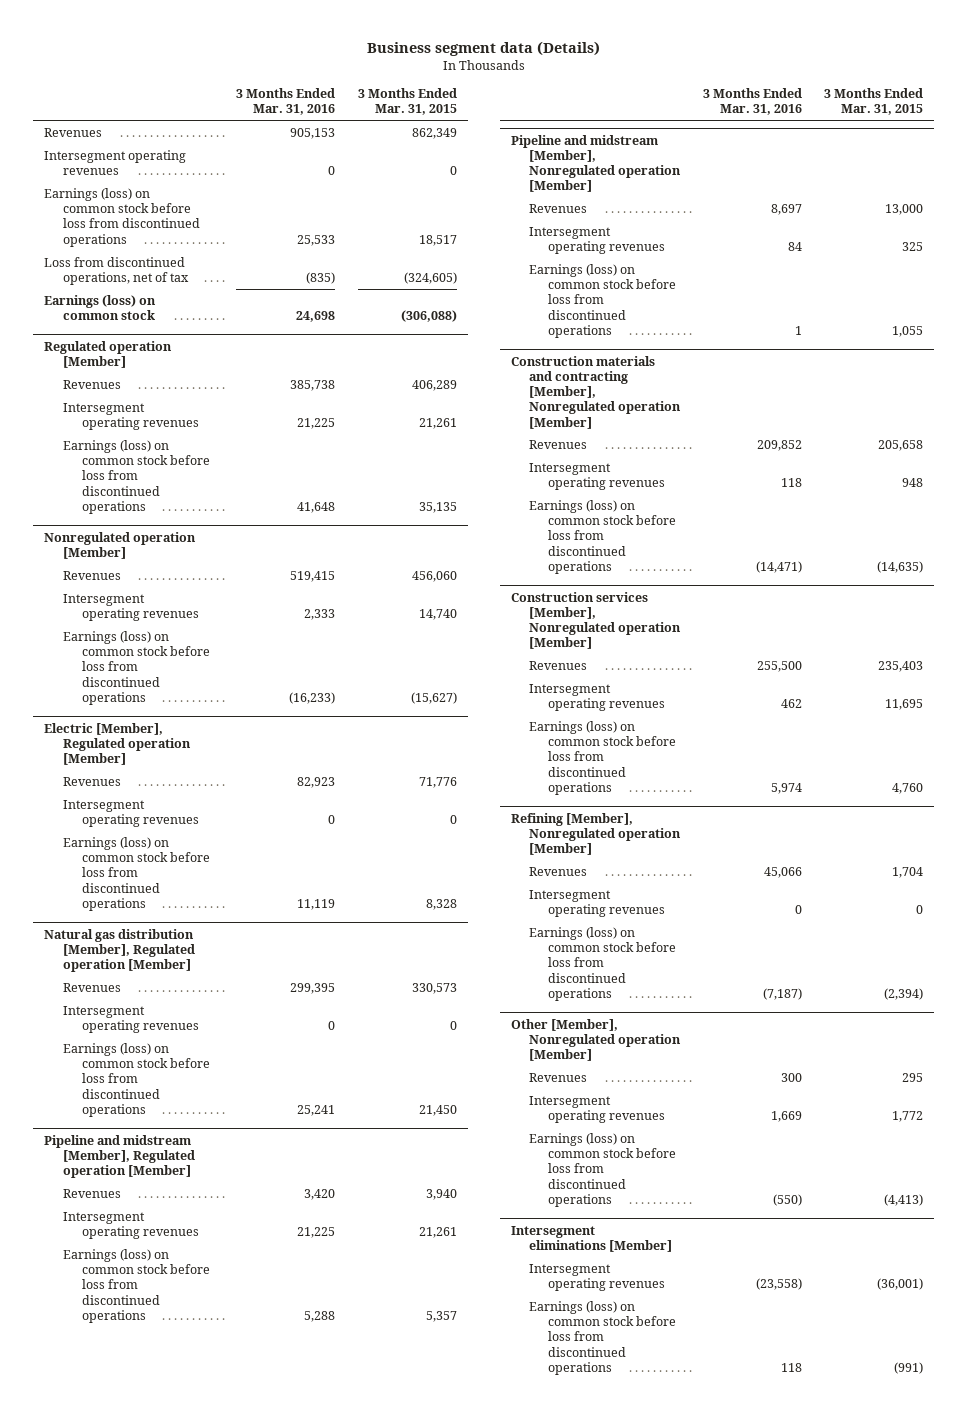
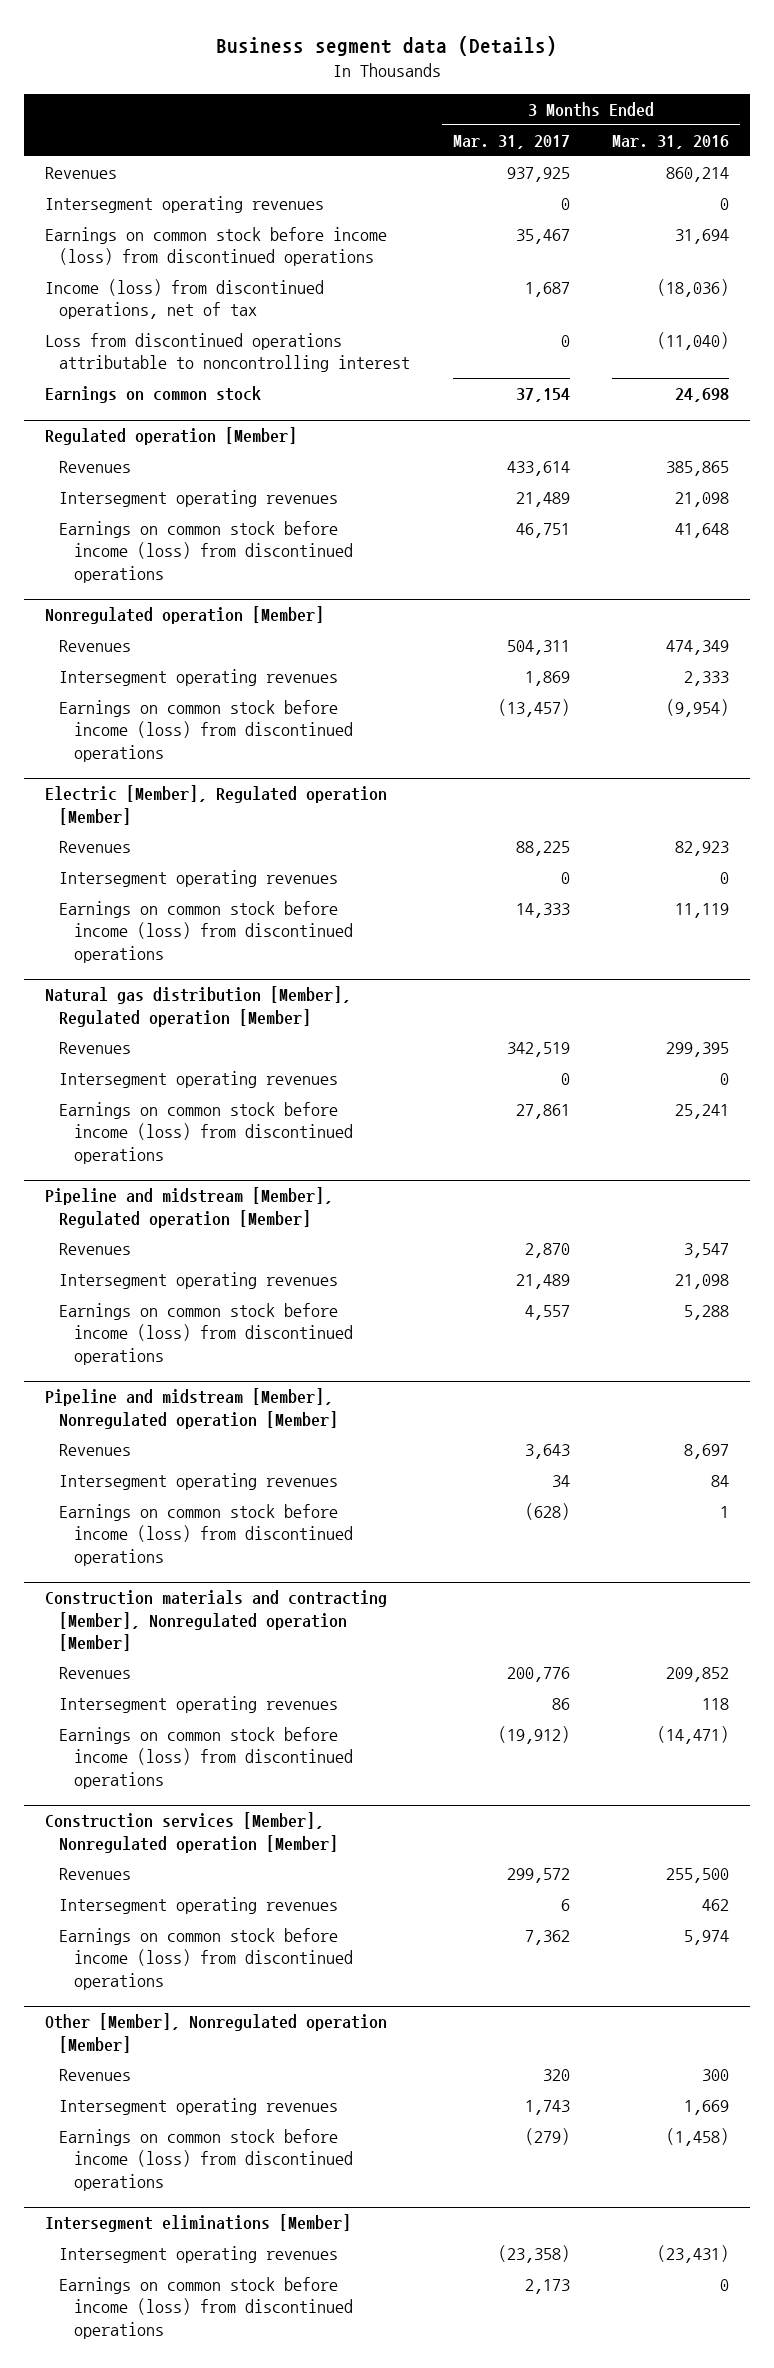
[357,88,457,116] 3 Months Ended Mar. 31, 2015 -> none
none -> [452,135,570,150] Mar. 31, 2017
[290,127,336,139] 905,153 -> [666,167,730,183] 860,214
[44,187,201,247] Earnings (loss) on common stock before loss from discontinued operations -> [44,227,387,267] Earnings on common stock before income (loss) from discontinued operations
[297,234,336,246] 25,533 -> [675,229,730,245] 31,694
[44,256,190,286] Loss from discontinued operations, net of tax -> [44,279,324,320] Income (loss) from discontinued operations, net of tax
[306,272,336,285] (835) -> [657,279,730,298] (18,036)
none -> [44,333,411,373] Loss from discontinued operations attributable to noncontrolling interest
[44,294,157,321] Earnings (loss) on common stock -> [44,386,261,404] Earnings on common stock
[290,379,336,391] 385,738 -> [666,461,730,477] 385,865
[297,418,336,430] 21,225 -> [675,492,730,508] 21,098
[63,439,210,514] Earnings (loss) on common stock before loss from discontinued operations -> [59,521,353,583] Earnings on common stock before income (loss) from discontinued operations
[290,570,336,582] 519,415 -> [666,640,730,656] 474,349
[63,630,210,705] Earnings (loss) on common stock before loss from discontinued operations -> [59,700,353,762] Earnings on common stock before income (loss) from discontinued operations
[289,691,336,704] (16,233) -> [666,699,730,718] (9,954)
[63,836,210,911] Earnings (loss) on common stock before loss from discontinued operations -> [59,901,353,963] Earnings on common stock before income (loss) from discontinued operations
[63,1042,210,1117] Earnings (loss) on common stock before loss from discontinued operations -> [59,1102,353,1164] Earnings on common stock before income (loss) from discontinued operations
[304,1188,336,1200] 3,420 -> [684,1243,730,1259] 3,547
[297,1227,336,1239] 21,225 -> [675,1274,730,1290] 21,098
[63,1248,210,1323] Earnings (loss) on common stock before loss from discontinued operations -> [59,1303,353,1365] Earnings on common stock before income (loss) from discontinued operations
[529,263,676,338] Earnings (loss) on common stock before loss from discontinued operations -> [59,1504,353,1566] Earnings on common stock before income (loss) from discontinued operations
[529,499,676,574] Earnings (loss) on common stock before loss from discontinued operations -> [59,1727,353,1789] Earnings on common stock before income (loss) from discontinued operations
[510,812,682,856] Refining [Member], Nonregulated operation [Member] -> none
[529,866,588,876] Revenues -> none
[529,889,665,918] Intersegment operating revenues -> none
[529,926,676,1001] Earnings (loss) on common stock before loss from discontinued operations -> none
[529,720,676,795] Earnings (loss) on common stock before loss from discontinued operations -> [59,1928,353,1990] Earnings on common stock before income (loss) from discontinued operations
[529,1132,676,1207] Earnings (loss) on common stock before loss from discontinued operations -> [59,2129,353,2191] Earnings on common stock before income (loss) from discontinued operations
[772,1193,802,1206] (550) -> [666,2128,730,2147] (1,458)
[755,1278,802,1291] (23,558) -> [657,2245,730,2264] (23,431)
[529,1300,676,1375] Earnings (loss) on common stock before loss from discontinued operations -> [59,2277,353,2339] Earnings on common stock before income (loss) from discontinued operations
[780,1362,802,1372] 118 -> [720,2279,730,2292] 0

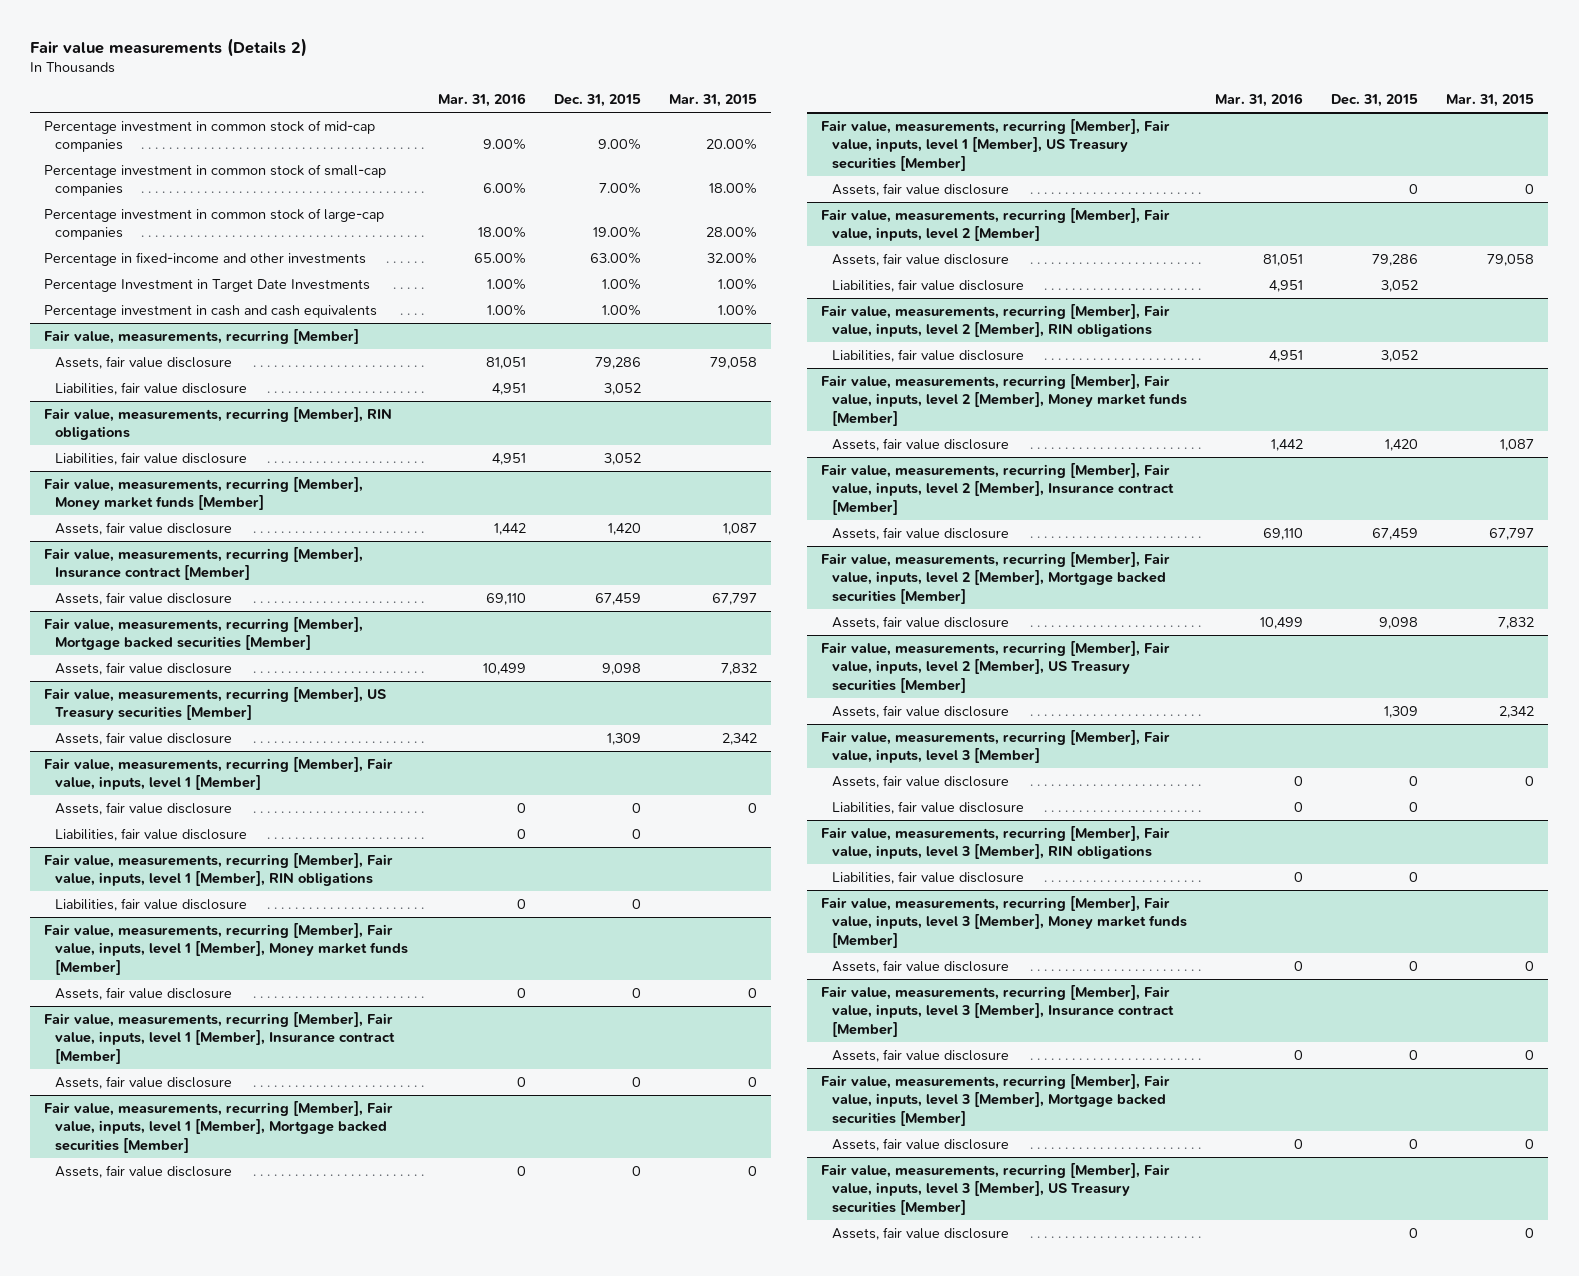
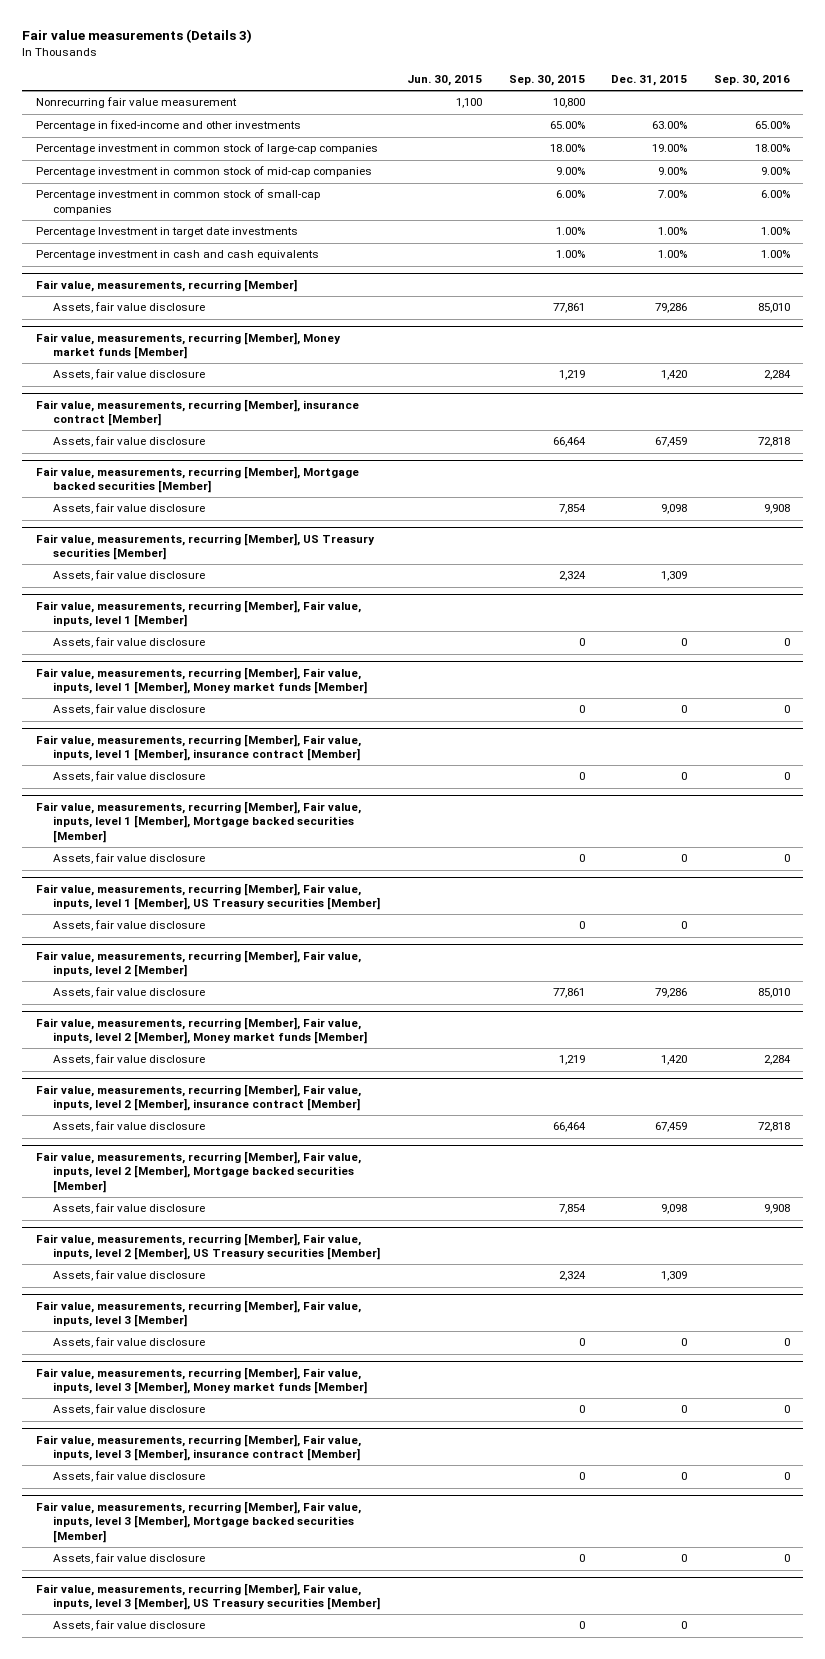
[30,37,308,57] Fair value measurements (Details 2) -> [22,29,253,44] Fair value measurements (Details 3)
[437,93,526,108] Mar. 31, 2016 -> none
[669,94,758,108] Mar. 31, 2015 -> none
none -> [406,74,482,86] Jun. 30, 2015
none -> [508,74,585,86] Sep. 30, 2015
none -> [713,74,790,86] Sep. 30, 2016
none -> [35,97,237,109] Nonrecurring fair value measurement
[44,251,367,266] Percentage in fixed-income and other investments -> [35,120,301,132] Percentage in fixed-income and other investments
[44,207,385,241] Percentage investment in common stock of large-cap companies -> [35,143,378,155] Percentage investment in common stock of large-cap companies
[44,278,371,292] Percentage Investment in Target Date Investments -> [35,227,298,238] Percentage Investment in target date investments
[54,381,247,395] Liabilities, fair value disclosure -> none
[44,406,393,441] Fair value, measurements, recurring [Member], RIN obligations -> none
[54,451,247,465] Liabilities, fair value disclosure -> none
[44,546,364,581] Fair value, measurements, recurring [Member], Insurance contract [Member] -> [35,398,359,427] Fair value, measurements, recurring [Member], insurance contract [Member]
[54,827,247,841] Liabilities, fair value disclosure -> none
[44,852,394,887] Fair value, measurements, recurring [Member], Fair value, inputs, level 1 [Member], RIN obligations -> none
[54,897,247,911] Liabilities, fair value disclosure -> none
[44,1011,395,1064] Fair value, measurements, recurring [Member], Fair value, inputs, level 1 [Member], Insurance contract [Member] -> [35,733,361,762] Fair value, measurements, recurring [Member], Fair value, inputs, level 1 [Member], insurance contract [Member]
[831,278,1024,292] Liabilities, fair value disclosure -> none
[821,303,1171,338] Fair value, measurements, recurring [Member], Fair value, inputs, level 2 [Member], RIN obligations -> none
[831,348,1024,362] Liabilities, fair value disclosure -> none
[821,462,1174,515] Fair value, measurements, recurring [Member], Fair value, inputs, level 2 [Member], Insurance contract [Member] -> [35,1083,361,1112] Fair value, measurements, recurring [Member], Fair value, inputs, level 2 [Member], insurance contract [Member]
[831,800,1024,814] Liabilities, fair value disclosure -> none
[821,825,1171,860] Fair value, measurements, recurring [Member], Fair value, inputs, level 3 [Member], RIN obligations -> none
[831,870,1024,884] Liabilities, fair value disclosure -> none
[821,984,1174,1037] Fair value, measurements, recurring [Member], Fair value, inputs, level 3 [Member], Insurance contract [Member] -> [35,1433,361,1462] Fair value, measurements, recurring [Member], Fair value, inputs, level 3 [Member], insurance contract [Member]

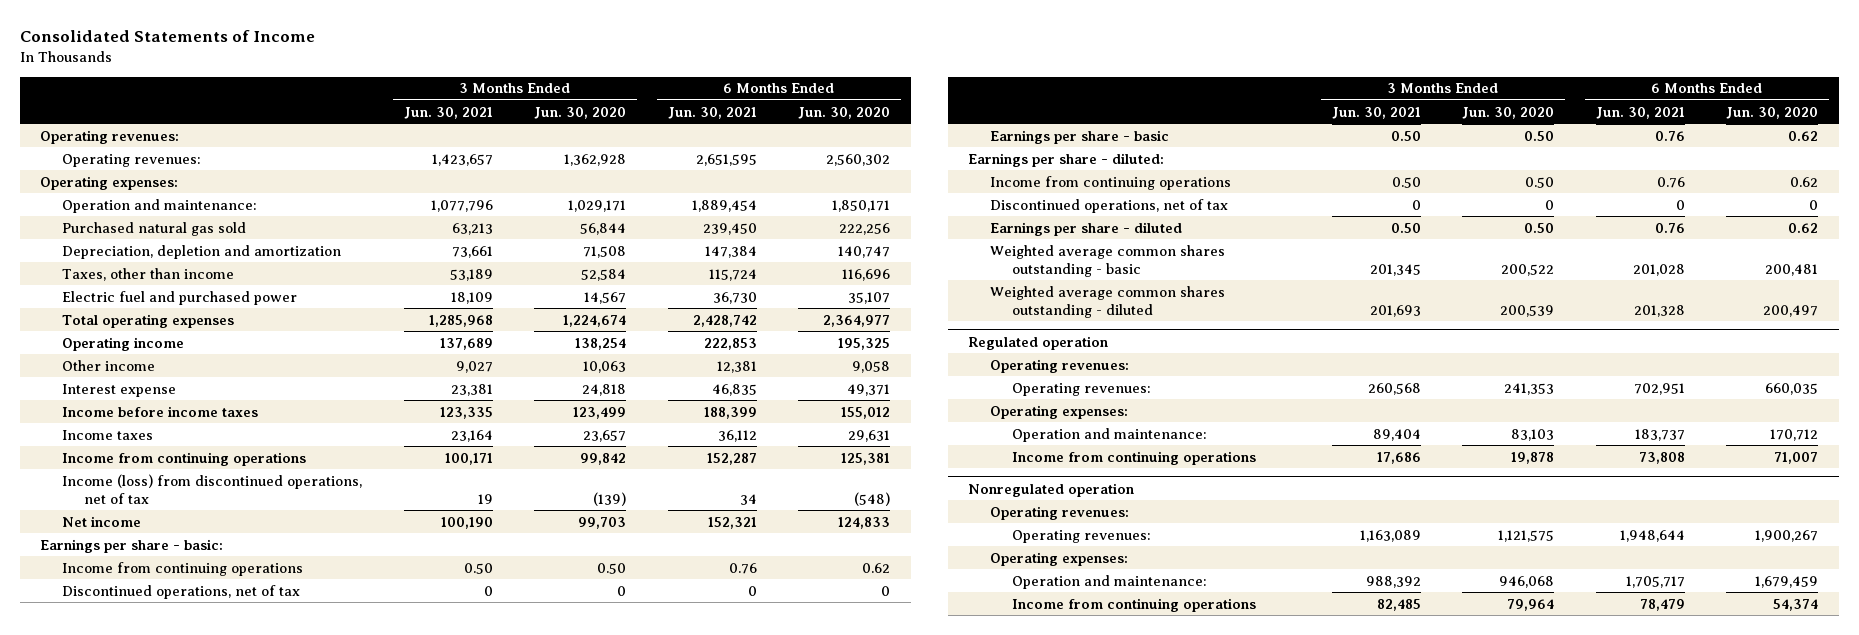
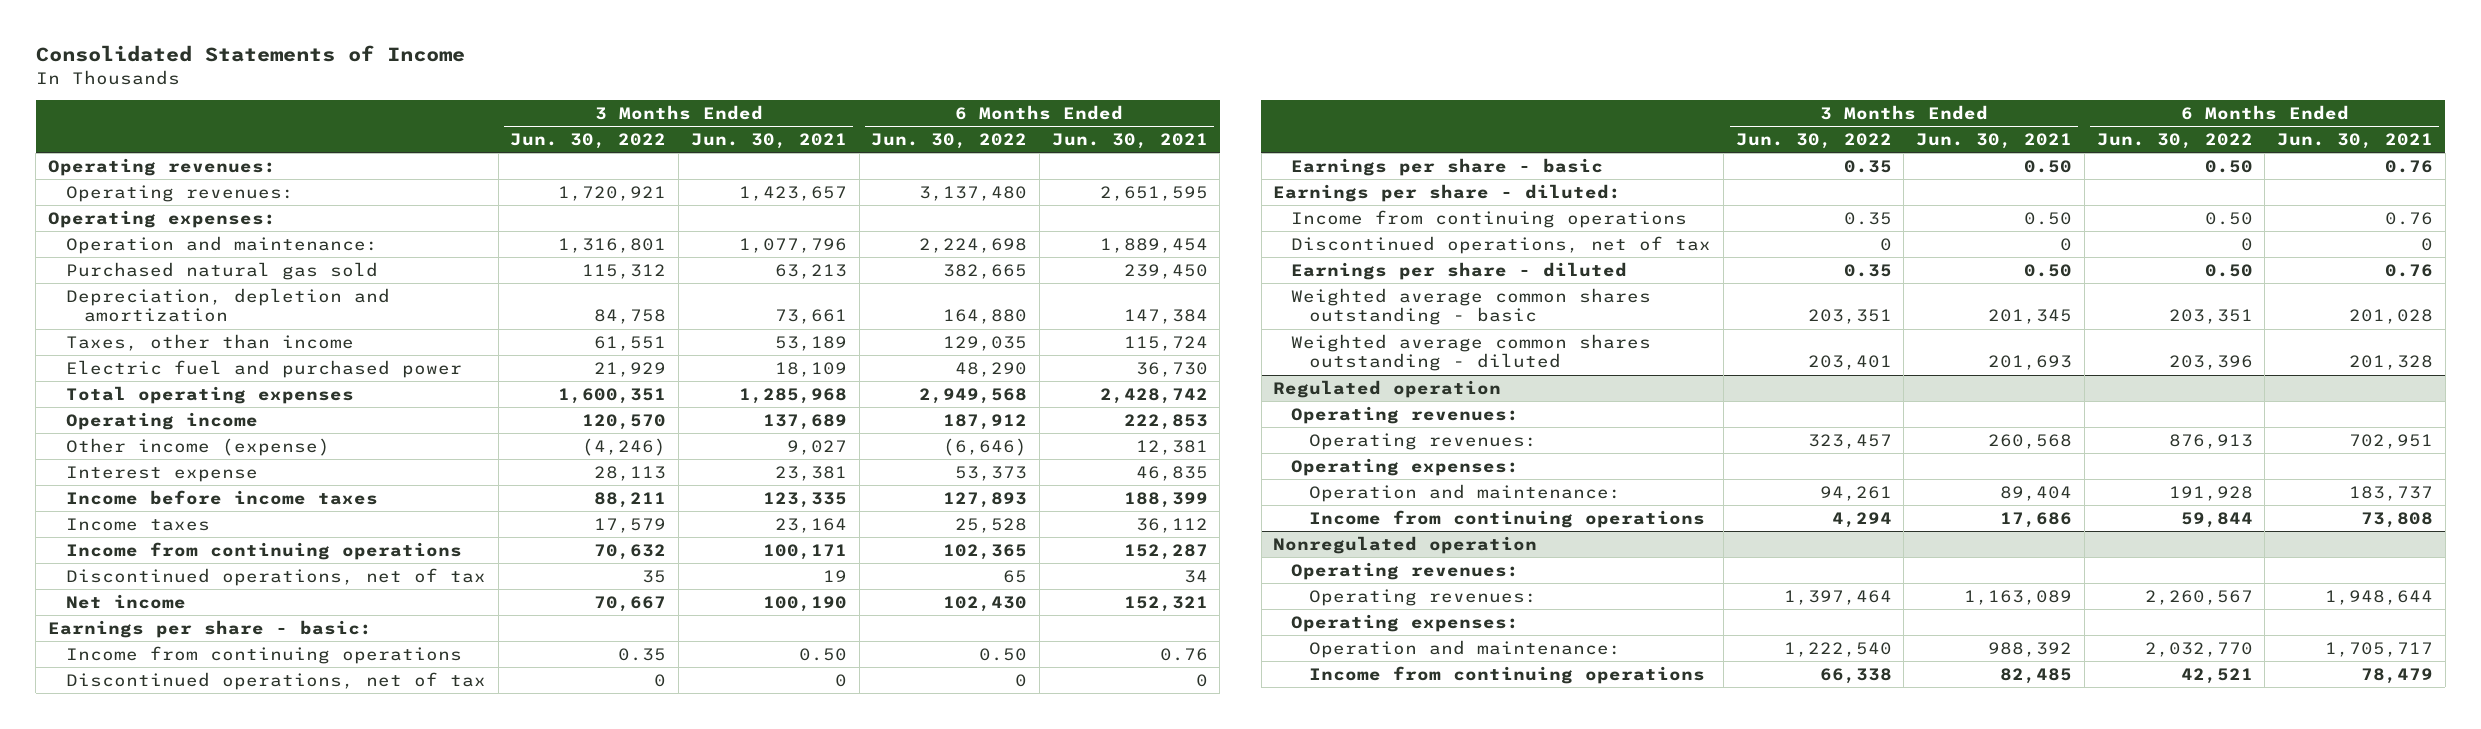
[534,106,627,119] Jun. 30, 2020 -> none
[798,106,891,119] Jun. 30, 2020 -> none
none -> [510,132,667,149] Jun. 30, 2022
none -> [871,132,1028,149] Jun. 30, 2022
[62,359,156,371] Other income -> [65,437,330,456] Other income (expense)
[62,473,363,504] Income (loss) from discontinued operations, net of tax -> [65,567,486,586] Discontinued operations, net of tax

